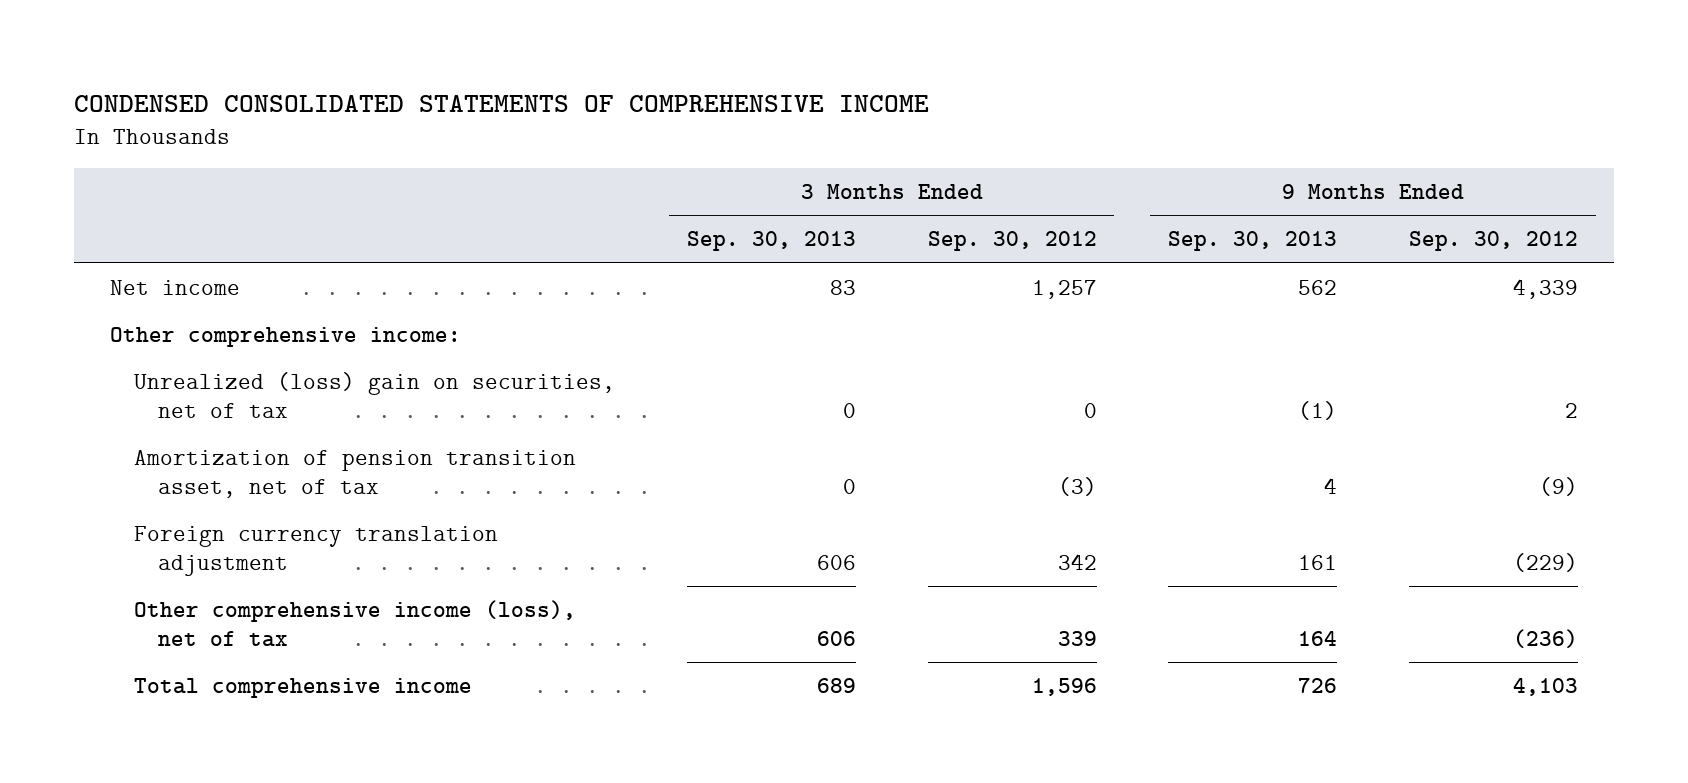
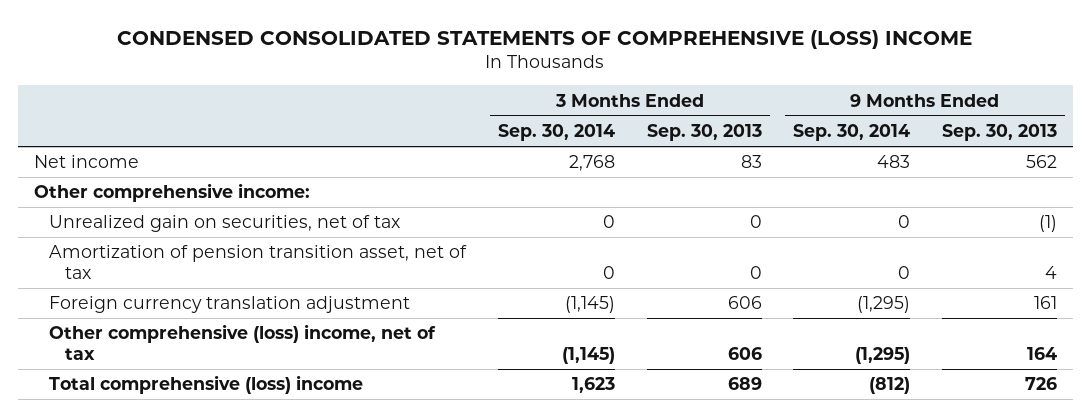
[74,94,930,112] CONDENSED CONSOLIDATED STATEMENTS OF COMPREHENSIVE INCOME -> [117,29,973,49] CONDENSED CONSOLIDATED STATEMENTS OF COMPREHENSIVE (LOSS) INCOME
[927,231,1097,252] Sep. 30, 2012 -> none
[1409,231,1579,252] Sep. 30, 2012 -> none
none -> [497,123,615,141] Sep. 30, 2014
none -> [793,123,911,141] Sep. 30, 2014
[134,371,616,419] Unrealized (loss) gain on securities, net of tax -> [49,215,401,233] Unrealized gain on securities, net of tax
[134,599,577,648] Other comprehensive income (loss), net of tax -> [49,324,437,360] Other comprehensive (loss) income, net of tax
[134,677,473,698] Total comprehensive income -> [49,375,364,395] Total comprehensive (loss) income

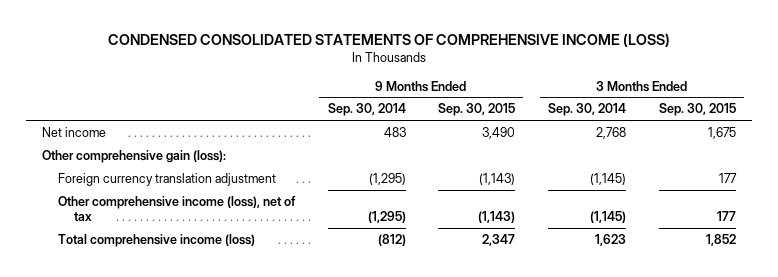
[117,29,973,49] CONDENSED CONSOLIDATED STATEMENTS OF COMPREHENSIVE (LOSS) INCOME -> [107,33,670,48] CONDENSED CONSOLIDATED STATEMENTS OF COMPREHENSIVE INCOME (LOSS)
[646,123,762,141] Sep. 30, 2013 -> none
[941,123,1057,141] Sep. 30, 2013 -> none
none -> [438,103,516,117] Sep. 30, 2015
none -> [658,103,736,117] Sep. 30, 2015
[49,215,401,233] Unrealized gain on securities, net of tax -> none
[49,245,468,279] Amortization of pension transition asset, net of tax -> none
[33,183,310,203] Other comprehensive income: -> [42,149,227,163] Other comprehensive gain (loss):
[49,324,437,360] Other comprehensive (loss) income, net of tax -> [57,195,296,221] Other comprehensive income (loss), net of tax
[49,375,364,395] Total comprehensive (loss) income -> [57,233,255,247] Total comprehensive income (loss)

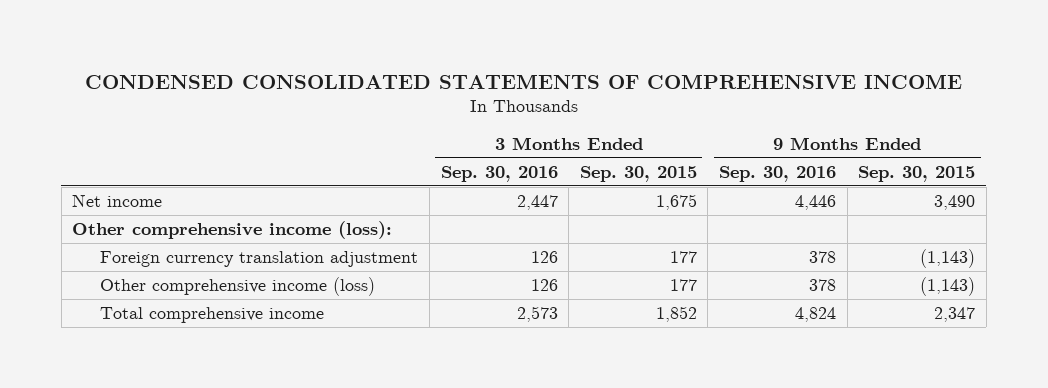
[107,33,670,48] CONDENSED CONSOLIDATED STATEMENTS OF COMPREHENSIVE INCOME (LOSS) -> [84,73,962,89] CONDENSED CONSOLIDATED STATEMENTS OF COMPREHENSIVE INCOME
[327,103,406,117] Sep. 30, 2014 -> none
[547,103,626,117] Sep. 30, 2014 -> none
none -> [440,165,558,182] Sep. 30, 2016
none -> [719,165,837,182] Sep. 30, 2016
[42,149,227,163] Other comprehensive gain (loss): -> [72,221,393,240] Other comprehensive income (loss):
[57,195,296,221] Other comprehensive income (loss), net of tax -> [100,277,376,297] Other comprehensive income (loss)
[57,233,255,247] Total comprehensive income (loss) -> [100,307,325,324] Total comprehensive income

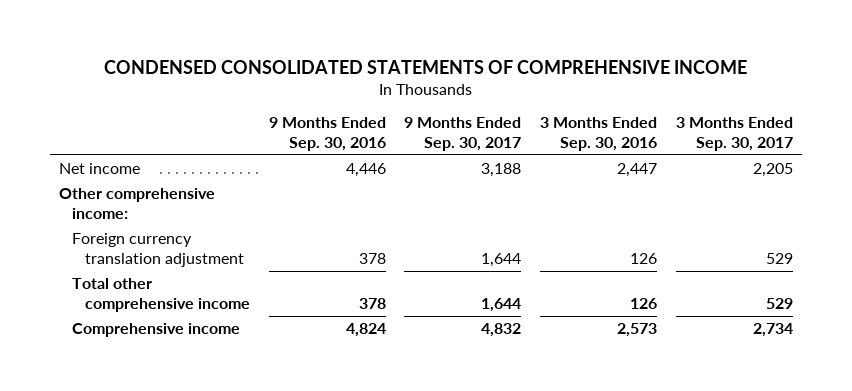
[579,165,697,182] Sep. 30, 2015 -> none
[858,165,976,182] Sep. 30, 2015 -> none
none -> [404,117,522,151] 9 Months Ended Sep. 30, 2017
none -> [675,117,793,151] 3 Months Ended Sep. 30, 2017
[72,221,393,240] Other comprehensive income (loss): -> [59,188,216,219] Other comprehensive income:
[100,277,376,297] Other comprehensive income (loss) -> [72,278,250,312] Total other comprehensive income
[100,307,325,324] Total comprehensive income -> [72,323,241,338] Comprehensive income

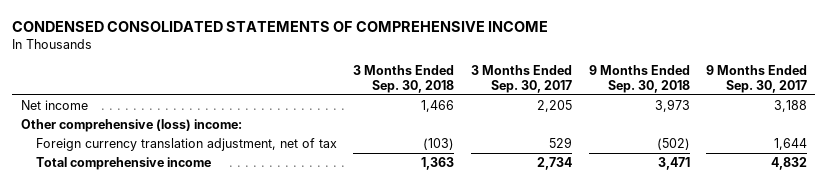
[268,117,386,151] 9 Months Ended Sep. 30, 2016 -> none
[540,117,658,151] 3 Months Ended Sep. 30, 2016 -> none
none -> [353,65,455,93] 3 Months Ended Sep. 30, 2018
none -> [588,65,690,93] 9 Months Ended Sep. 30, 2018
[72,278,250,312] Total other comprehensive income -> none
[59,188,216,219] Other comprehensive income: -> [20,118,242,132] Other comprehensive (loss) income:
[72,233,244,267] Foreign currency translation adjustment -> [35,137,337,151] Foreign currency translation adjustment, net of tax
[72,323,241,338] Comprehensive income -> [35,156,211,170] Total comprehensive income

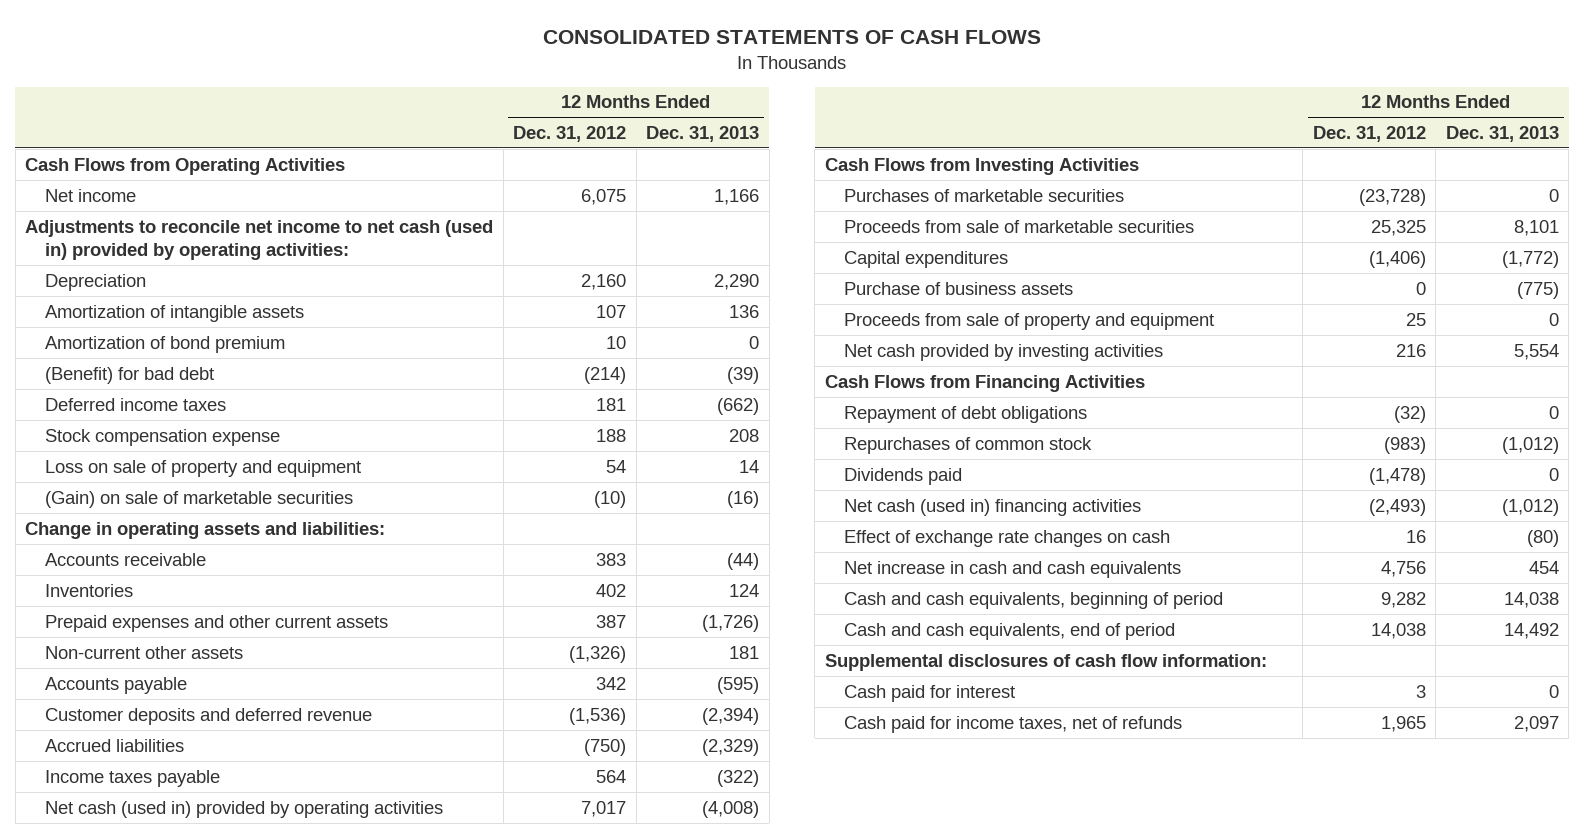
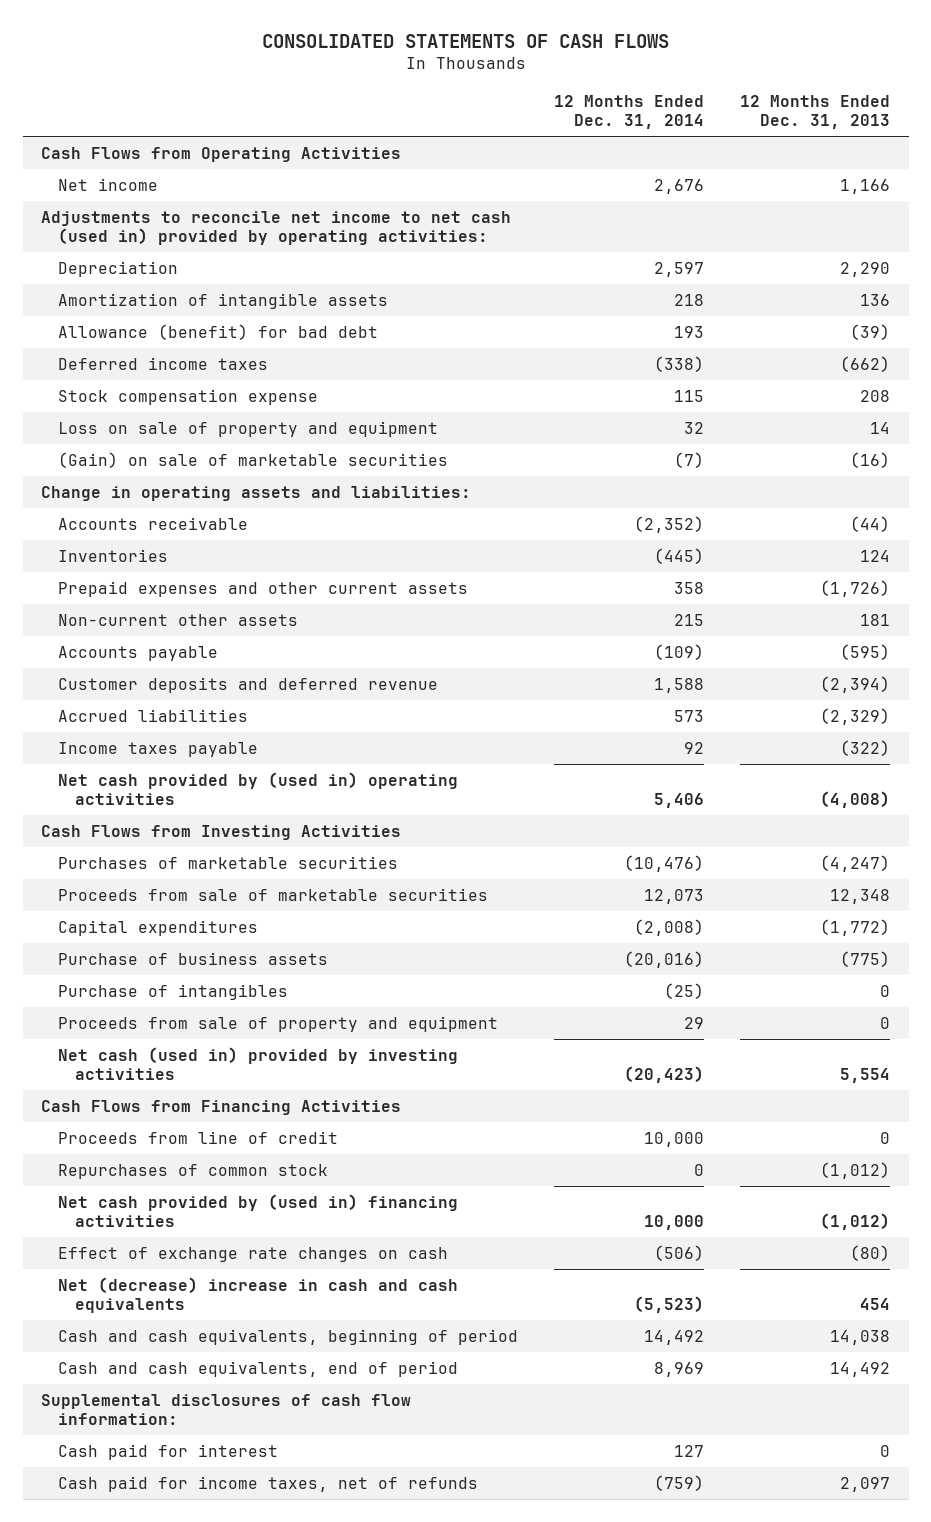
[513,125,627,142] Dec. 31, 2012 -> none
none -> [554,94,705,130] 12 Months Ended Dec. 31, 2014
[44,335,285,353] Amortization of bond premium -> none
[44,366,214,384] (Benefit) for bad debt -> [58,323,379,340] Allowance (benefit) for bad debt
[44,800,443,818] Net cash (used in) provided by operating activities -> [58,771,459,806] Net cash provided by (used in) operating activities
[1548,188,1559,202] 0 -> [820,854,891,872] (4,247)
[1513,219,1559,236] 8,101 -> [830,888,891,904] 12,348
none -> [58,983,289,1000] Purchase of intangibles
[844,343,1164,361] Net cash provided by investing activities -> [58,1046,459,1081] Net cash (used in) provided by investing activities
[844,405,1088,423] Repayment of debt obligations -> none
none -> [58,1130,339,1144] Proceeds from line of credit
[844,467,963,485] Dividends paid -> none
[844,498,1142,516] Net cash (used in) financing activities -> [58,1193,459,1228] Net cash provided by (used in) financing activities
[844,560,1182,578] Net increase in cash and cash equivalents -> [58,1276,459,1314] Net (decrease) increase in cash and cash equivalents

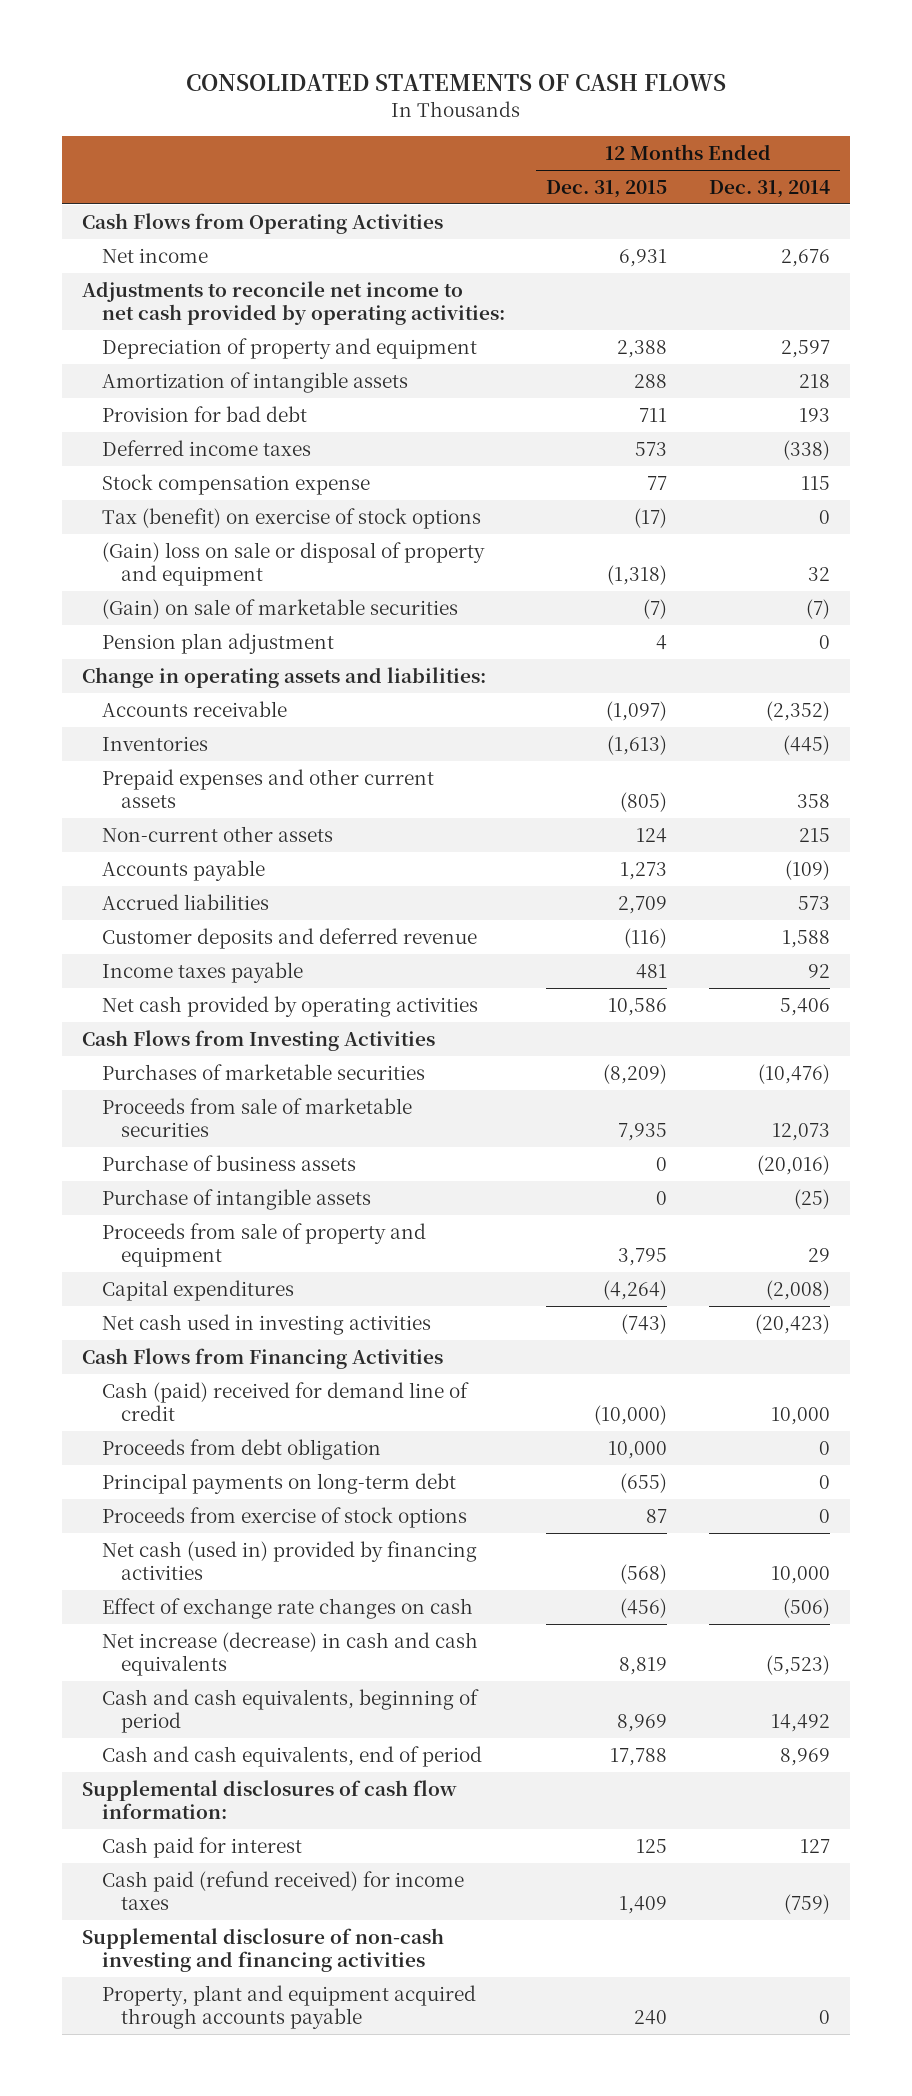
[740,94,891,130] 12 Months Ended Dec. 31, 2013 -> none
none -> [546,180,668,199] Dec. 31, 2015
[41,210,512,246] Adjustments to reconcile net income to net cash (used in) provided by operating activities: -> [82,280,505,326] Adjustments to reconcile net income to net cash provided by operating activities:
[58,260,179,277] Depreciation -> [101,337,477,359] Depreciation of property and equipment
[58,323,379,340] Allowance (benefit) for bad debt -> [101,405,307,422] Provision for bad debt
none -> [101,507,481,529] Tax (benefit) on exercise of stock options
[58,420,439,437] Loss on sale of property and equipment -> [101,541,485,587] (Gain) loss on sale or disposal of property and equipment
none -> [101,632,334,654] Pension plan adjustment
[58,676,439,693] Customer deposits and deferred revenue -> [101,927,477,949] Customer deposits and deferred revenue
[58,771,459,806] Net cash provided by (used in) operating activities -> [101,995,478,1017] Net cash provided by operating activities
[58,983,289,1000] Purchase of intangibles -> [101,1188,371,1210] Purchase of intangible assets
[58,919,259,936] Capital expenditures -> [101,1279,294,1301] Capital expenditures
[58,1046,459,1081] Net cash (used in) provided by investing activities -> [101,1313,431,1335] Net cash used in investing activities
[58,1130,339,1144] Proceeds from line of credit -> none
[58,1163,329,1179] Repurchases of common stock -> none
none -> [101,1381,469,1422] Cash (paid) received for demand line of credit
none -> [101,1438,381,1460] Proceeds from debt obligation
none -> [101,1472,456,1494] Principal payments on long-term debt
none -> [101,1506,467,1528] Proceeds from exercise of stock options
[58,1193,459,1228] Net cash provided by (used in) financing activities -> [101,1540,477,1581] Net cash (used in) provided by financing activities
[58,1276,459,1314] Net (decrease) increase in cash and cash equivalents -> [101,1631,478,1677] Net increase (decrease) in cash and cash equivalents
[58,1475,479,1492] Cash paid for income taxes, net of refunds -> [101,1870,464,1911] Cash paid (refund received) for income taxes
none -> [82,1927,445,1973] Supplemental disclosure of non-cash investing and financing activities
none -> [101,1984,476,2030] Property, plant and equipment acquired through accounts payable

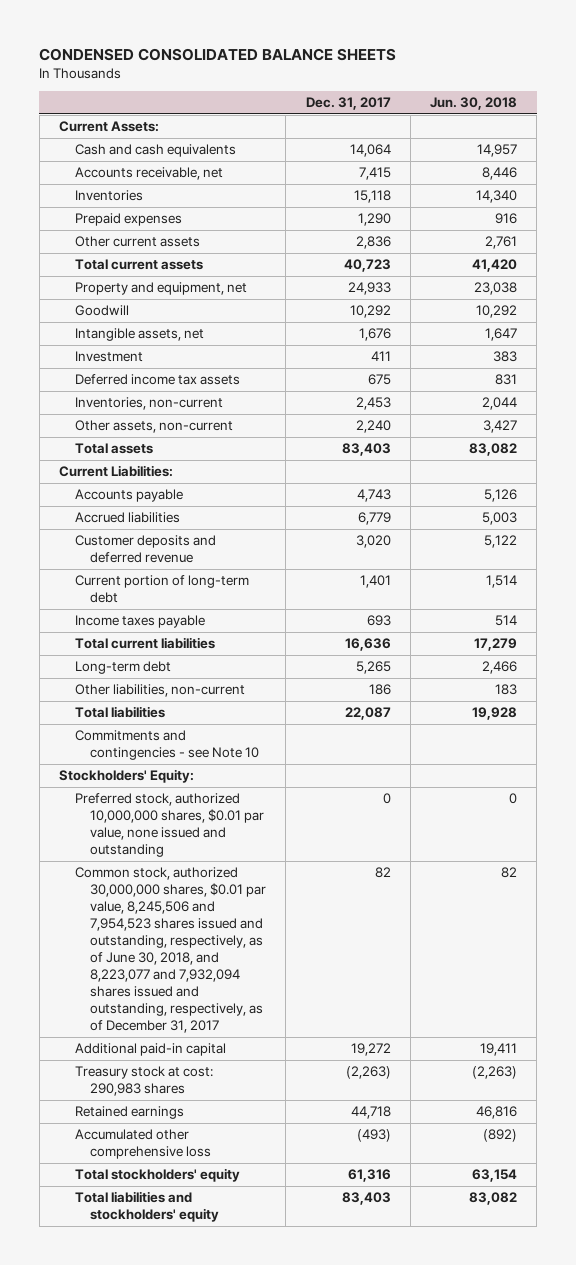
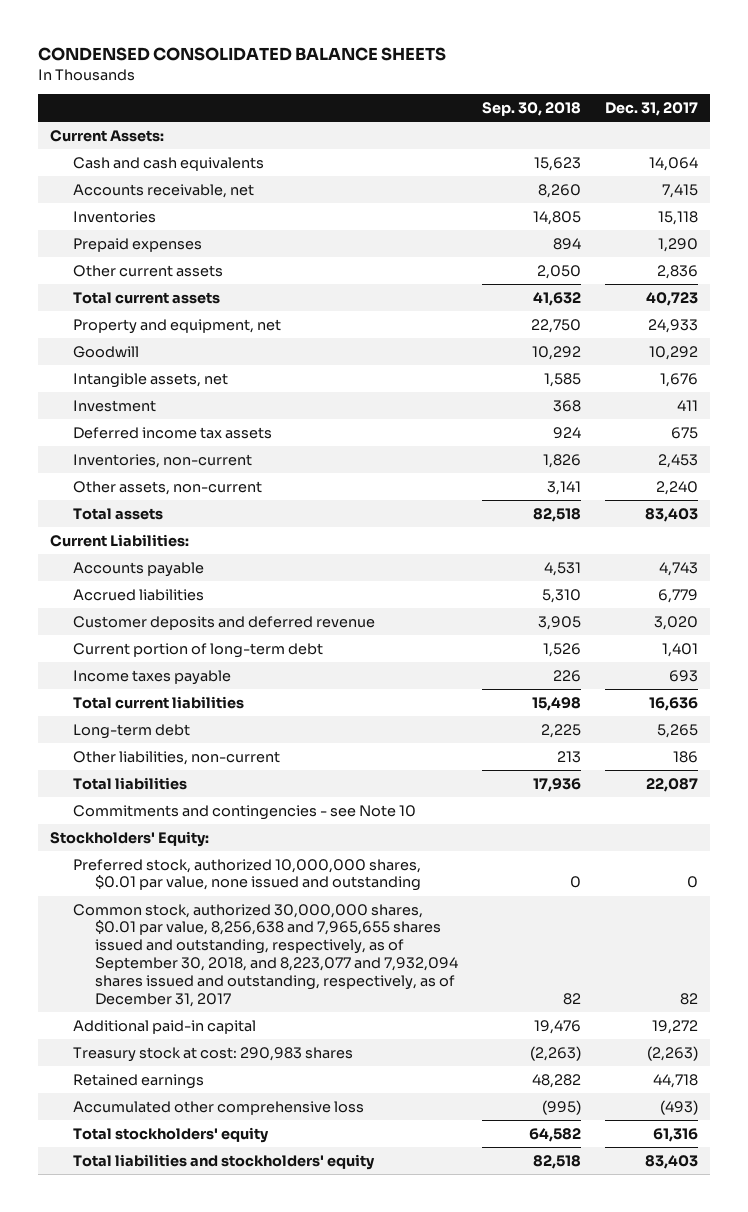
[429,97,517,111] Jun. 30, 2018 -> none
none -> [482,102,582,117] Sep. 30, 2018
[74,867,267,1034] Common stock, authorized 30,000,000 shares, $0.01 par value, 8,245,506 and 7,954,523 shares issued and outstanding, respectively, as of June 30, 2018, and 8,223,077 and 7,932,094 shares issued and outstanding, respectively, as of December 31, 2017 -> [72,903,459,1007] Common stock, authorized 30,000,000 shares, $0.01 par value, 8,256,638 and 7,965,655 shares issued and outstanding, respectively, as of September 30, 2018, and 8,223,077 and 7,932,094 shares issued and outstanding, respectively, as of December 31, 2017

